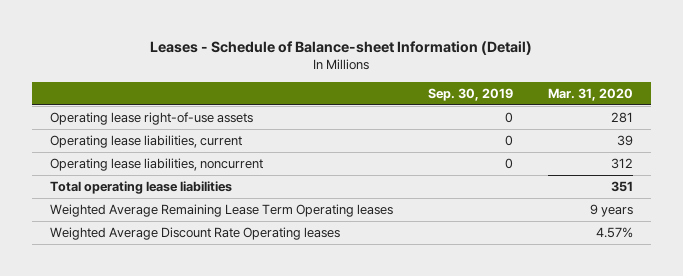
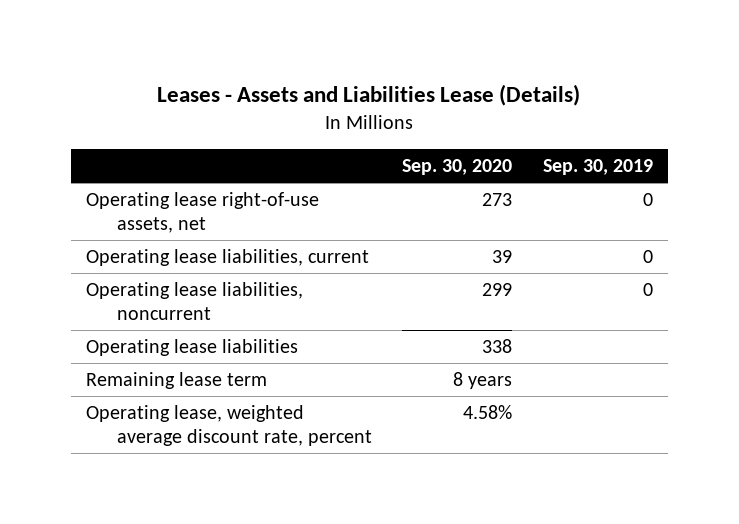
[150,40,533,55] Leases - Schedule of Balance-sheet Information (Detail) -> [157,83,581,106] Leases - Assets and Liabilities Lease (Details)
[548,87,634,101] Mar. 31, 2020 -> none
none -> [402,159,513,176] Sep. 30, 2020
[49,112,253,126] Operating lease right-of-use assets -> [85,192,319,233] Operating lease right-of-use assets, net
[49,181,232,195] Total operating lease liabilities -> [85,339,298,357] Operating lease liabilities
[49,204,393,218] Weighted Average Remaining Lease Term Operating leases -> [85,372,267,390] Remaining lease term
[49,227,340,241] Weighted Average Discount Rate Operating leases -> [85,405,372,446] Operating lease, weighted average discount rate, percent

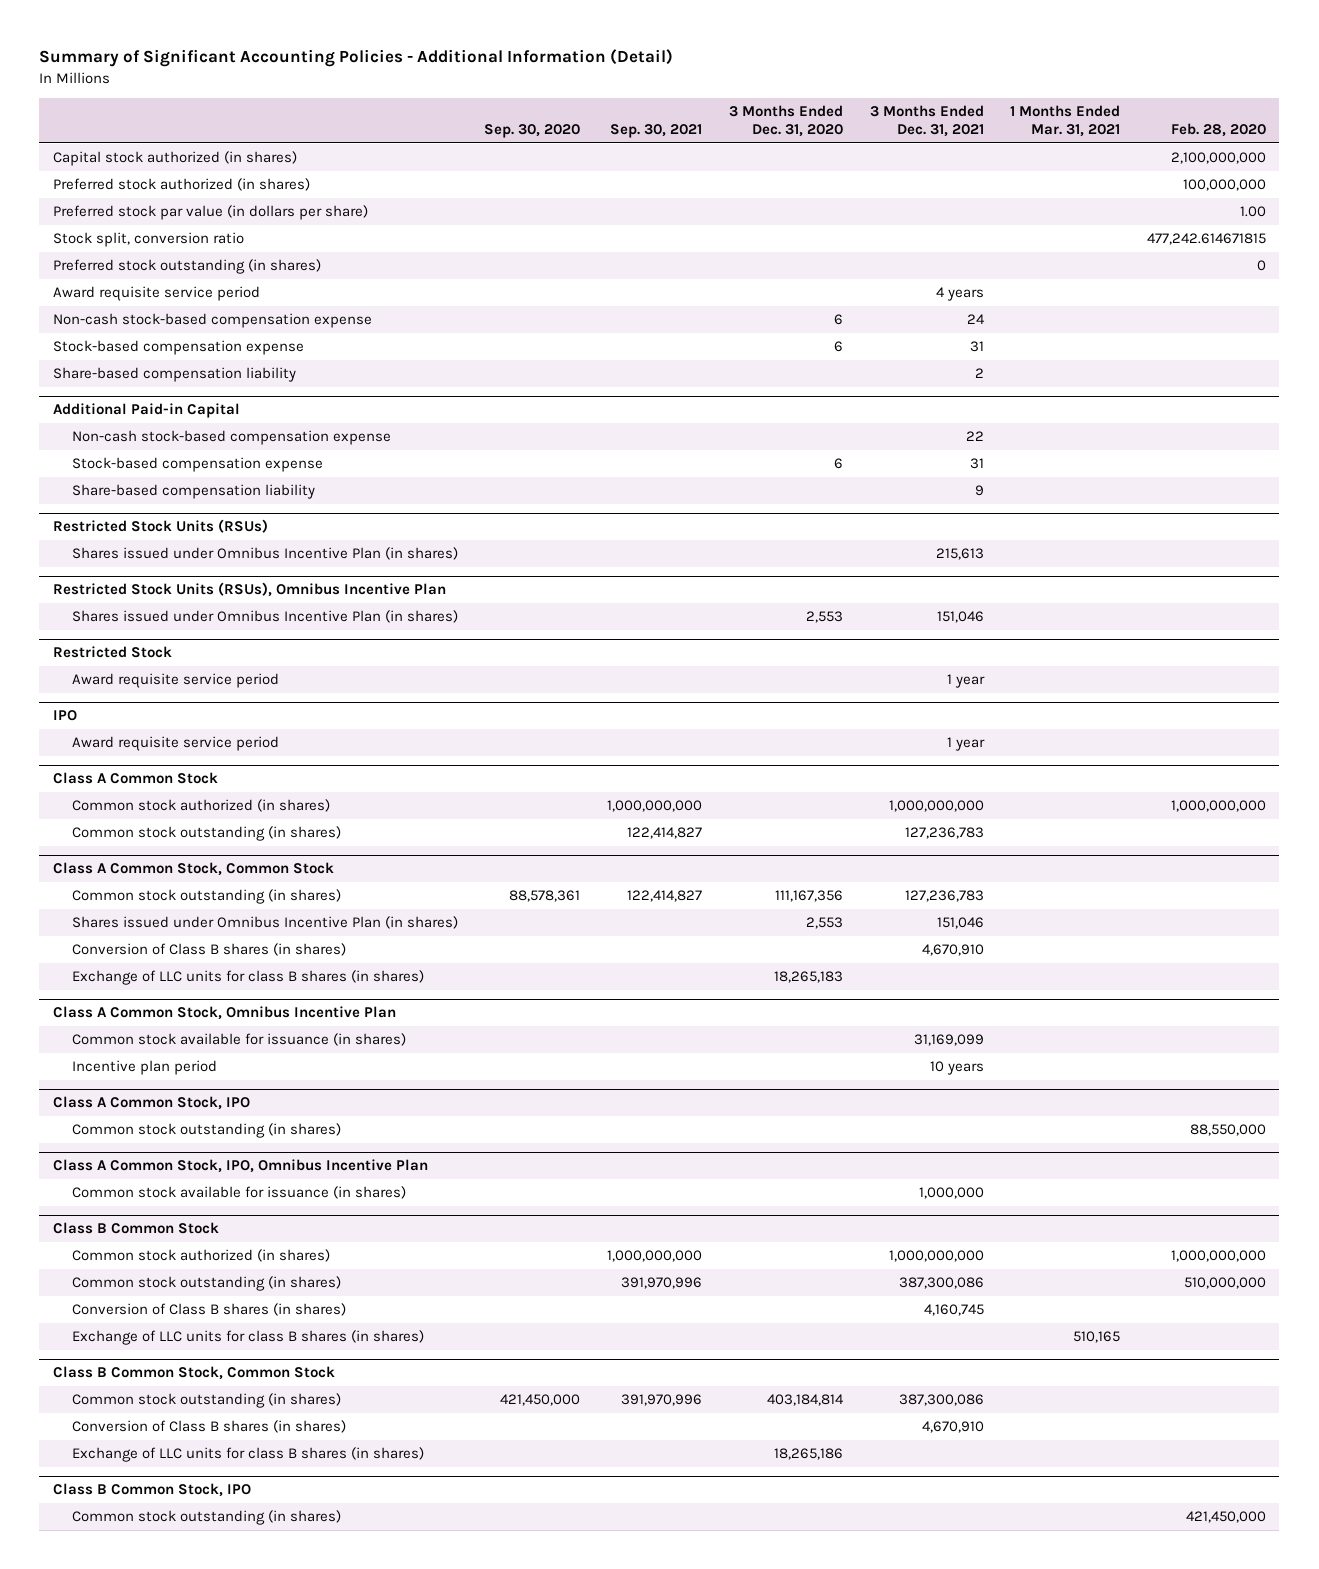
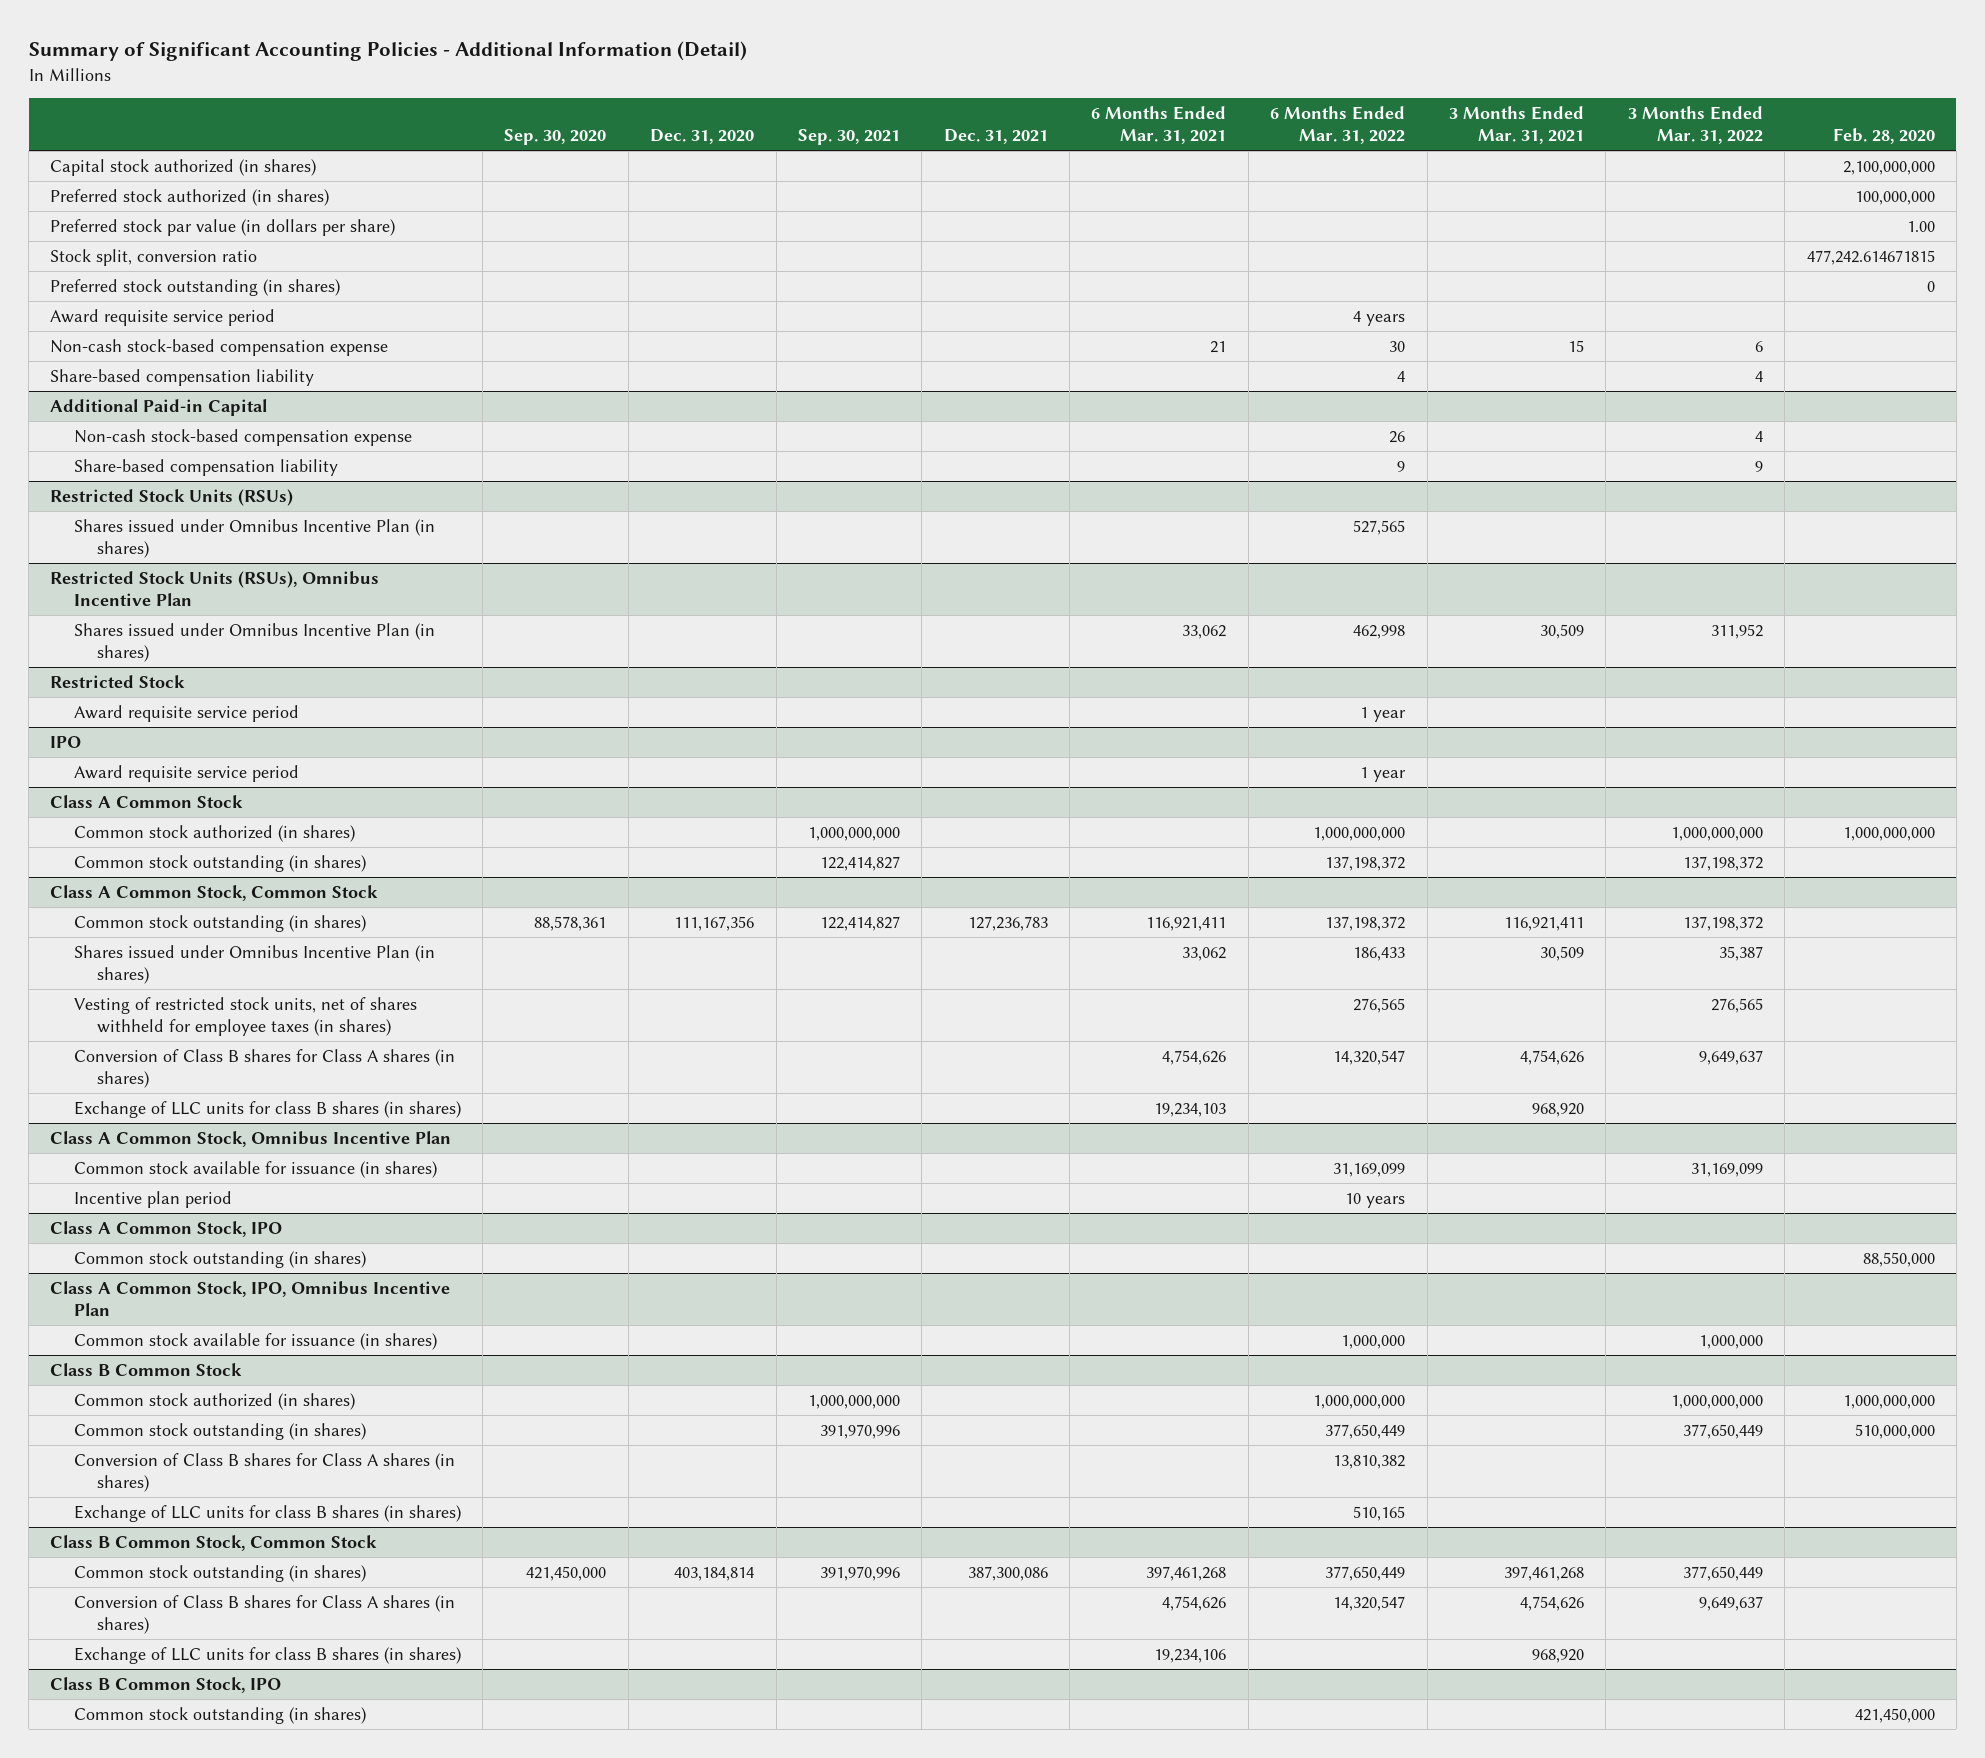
[728,104,843,137] 3 Months Ended Dec. 31, 2020 -> none
[869,104,984,137] 3 Months Ended Dec. 31, 2021 -> none
[1010,104,1121,137] 1 Months Ended Mar. 31, 2021 -> none
none -> [650,129,755,145] Dec. 31, 2020
none -> [943,129,1048,145] Dec. 31, 2021
none -> [1091,106,1227,145] 6 Months Ended Mar. 31, 2021
none -> [1270,106,1406,145] 6 Months Ended Mar. 31, 2022
none -> [1449,106,1585,145] 3 Months Ended Mar. 31, 2021
none -> [1627,106,1763,145] 3 Months Ended Mar. 31, 2022
[52,340,304,356] Stock-based compensation expense -> none
[71,457,323,473] Stock-based compensation expense -> none
none -> [73,996,417,1036] Vesting of restricted stock units, net of shares withheld for employee taxes (in shares)
[71,943,346,957] Conversion of Class B shares (in shares) -> [73,1048,455,1088] Conversion of Class B shares for Class A shares (in shares)
[71,1303,346,1317] Conversion of Class B shares (in shares) -> [73,1452,455,1492] Conversion of Class B shares for Class A shares (in shares)
[71,1420,346,1434] Conversion of Class B shares (in shares) -> [73,1594,455,1634] Conversion of Class B shares for Class A shares (in shares)

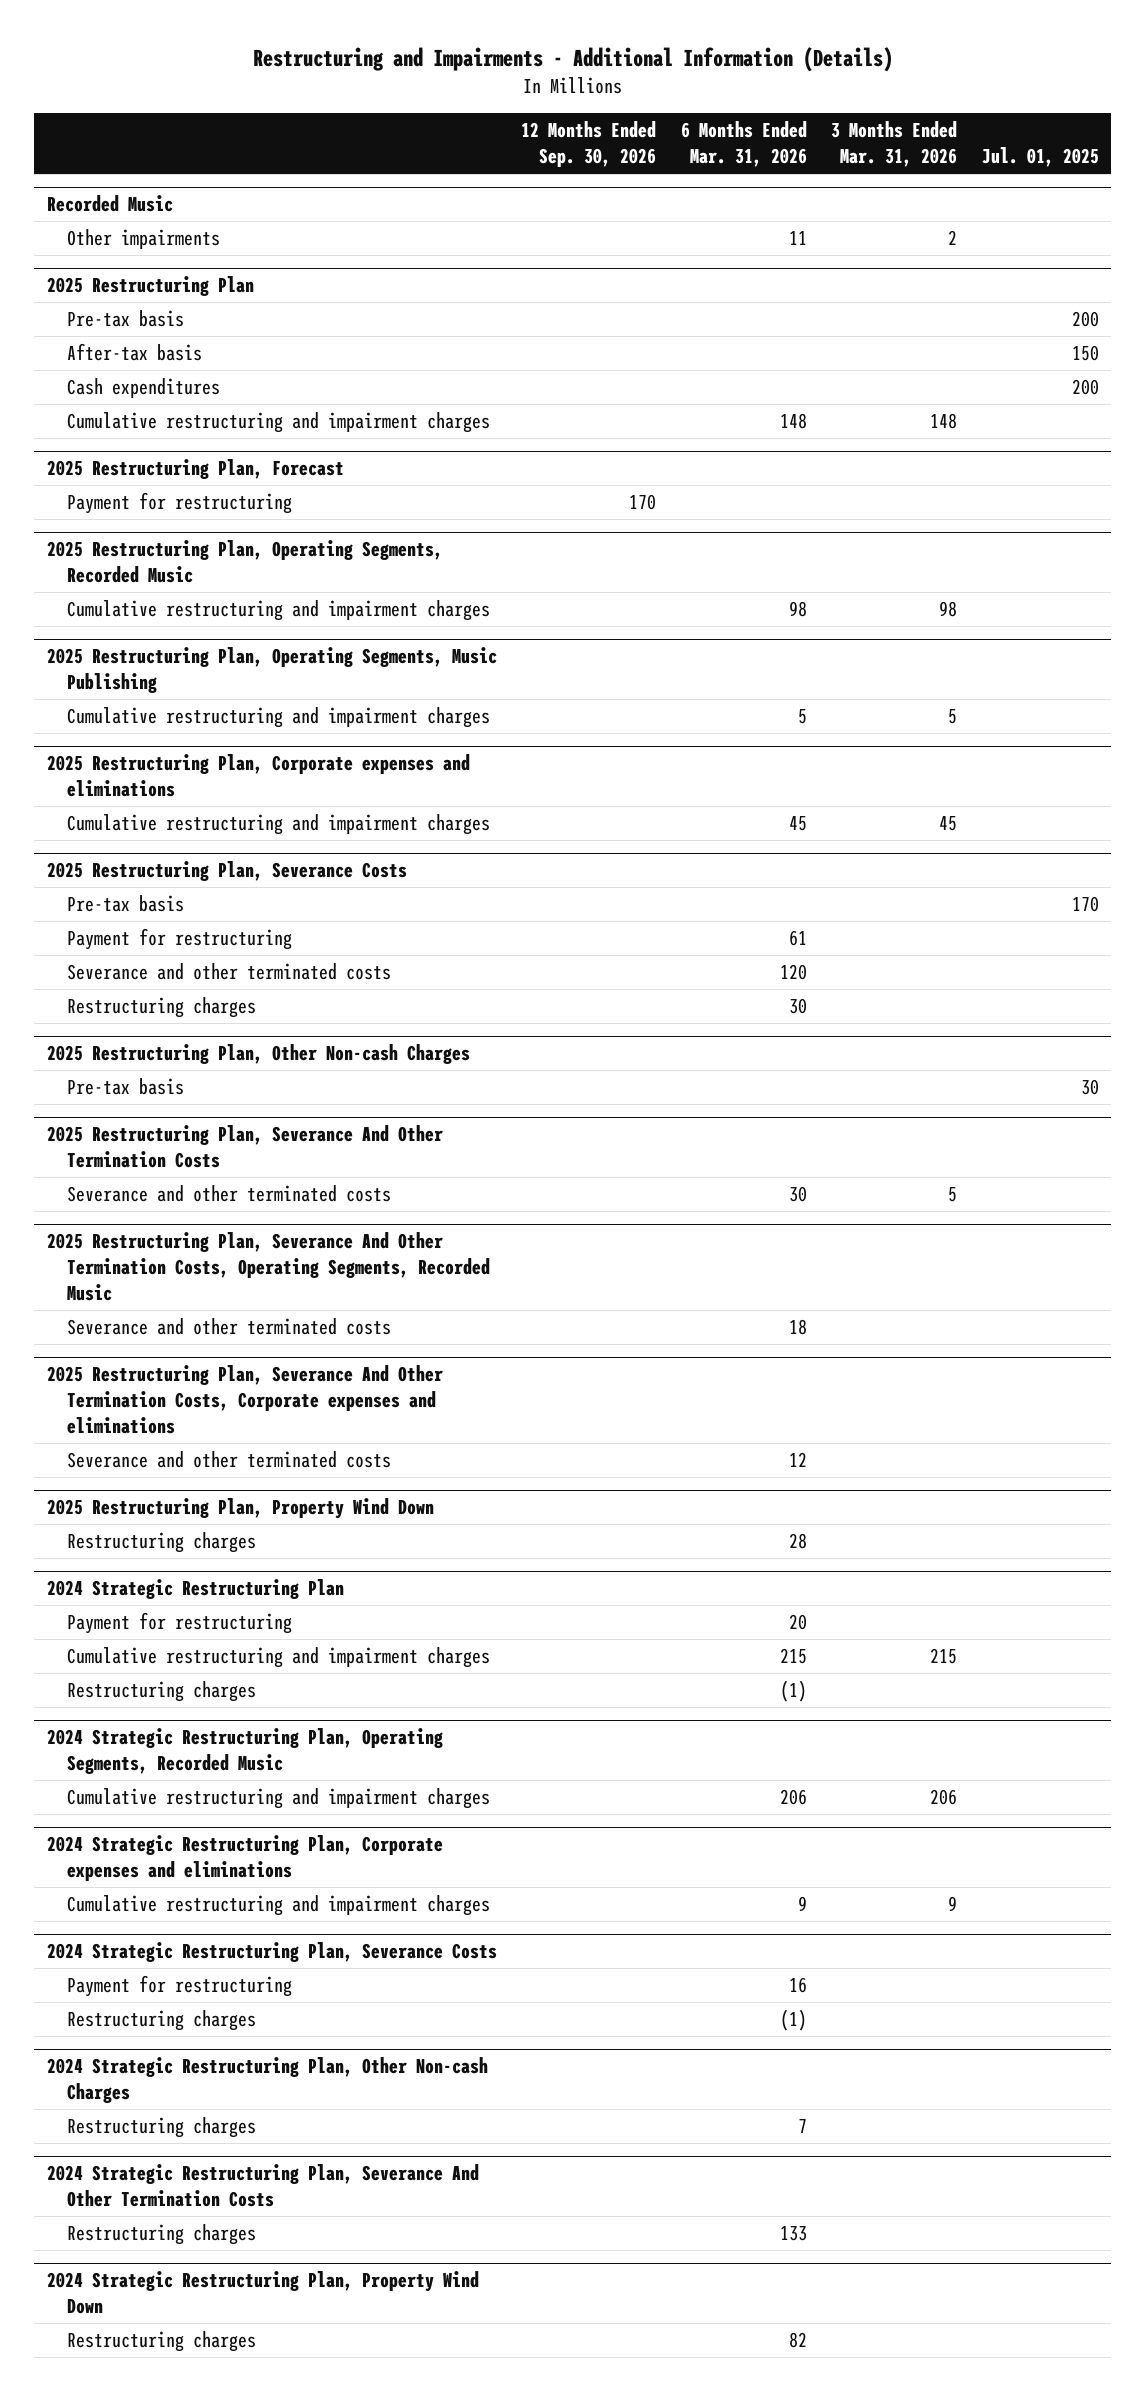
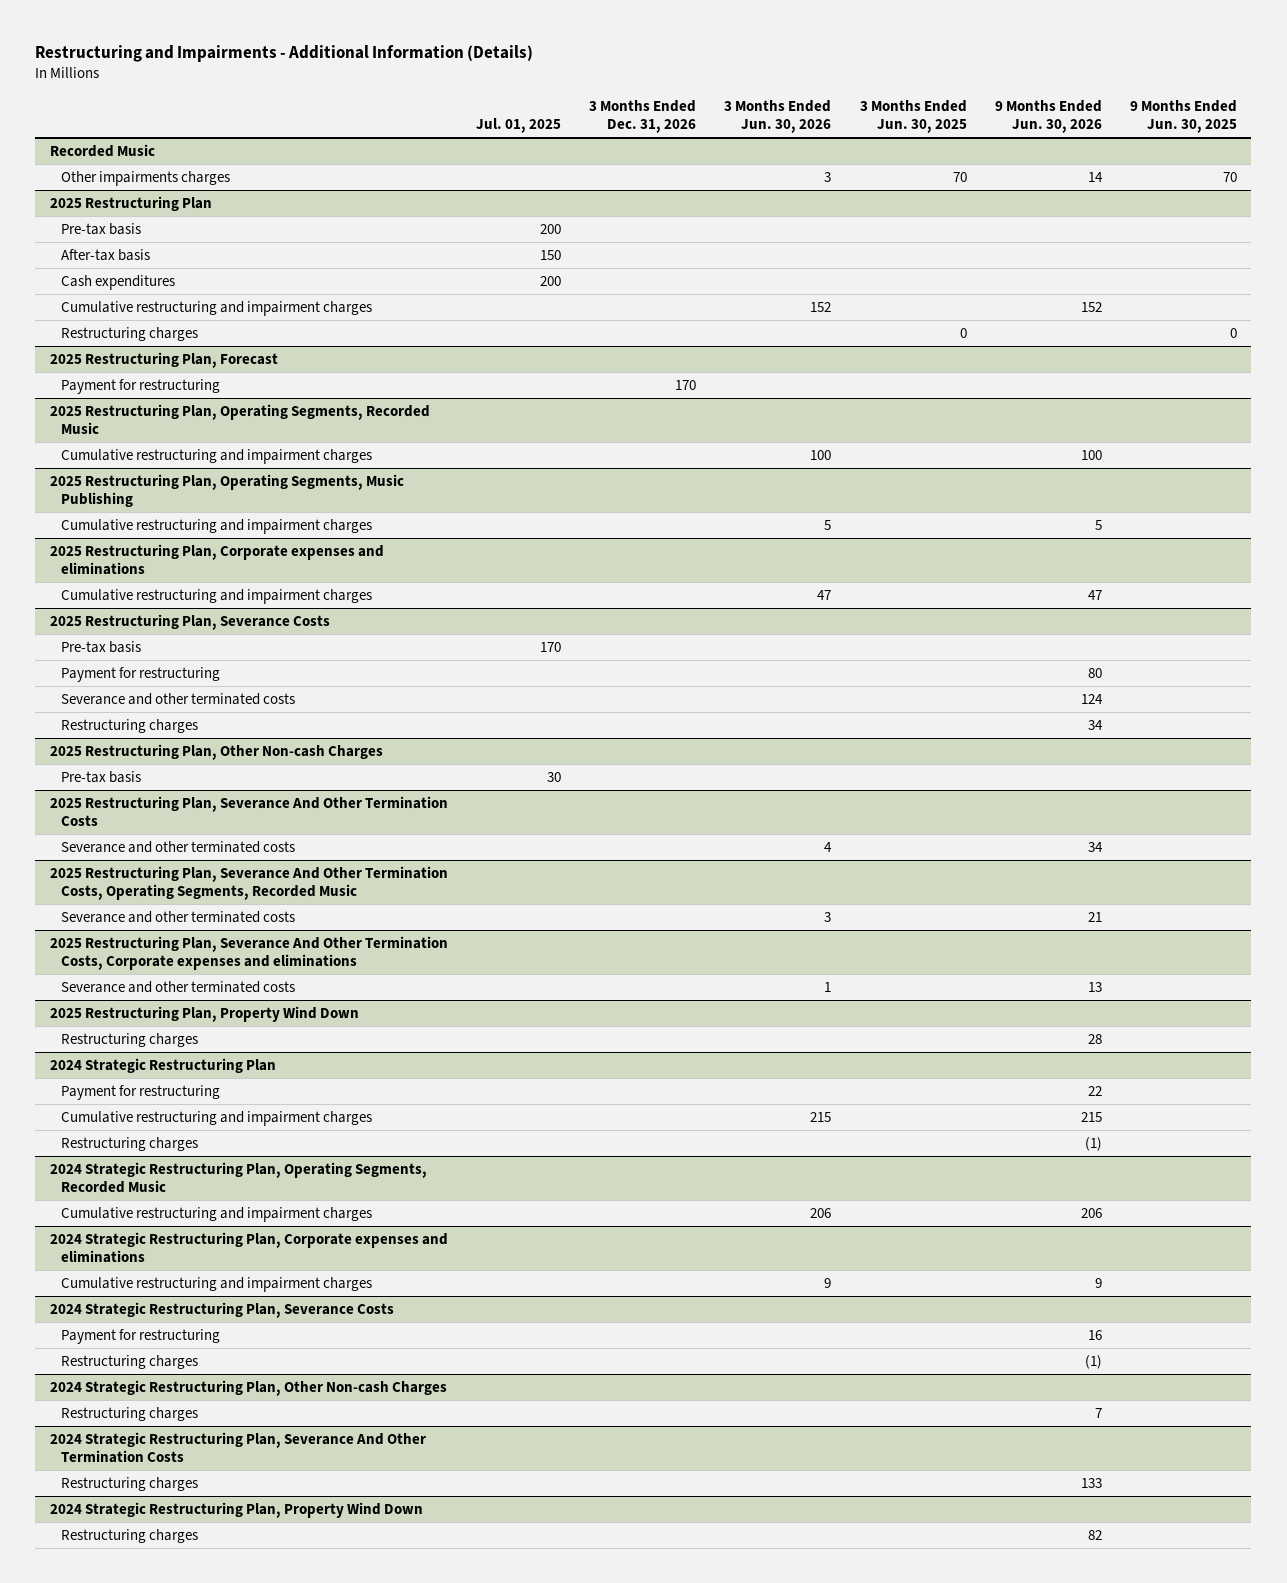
[521,121,657,168] 12 Months Ended Sep. 30, 2026 -> none
[680,121,807,168] 6 Months Ended Mar. 31, 2026 -> none
[831,121,958,168] 3 Months Ended Mar. 31, 2026 -> none
none -> [589,100,697,134] 3 Months Ended Dec. 31, 2026
none -> [724,100,832,134] 3 Months Ended Jun. 30, 2026
none -> [859,100,967,134] 3 Months Ended Jun. 30, 2025
none -> [994,100,1102,134] 9 Months Ended Jun. 30, 2026
none -> [1130,100,1238,134] 9 Months Ended Jun. 30, 2025
[66,228,220,249] Other impairments -> [60,170,230,186] Other impairments charges
none -> [60,326,198,341] Restructuring charges

